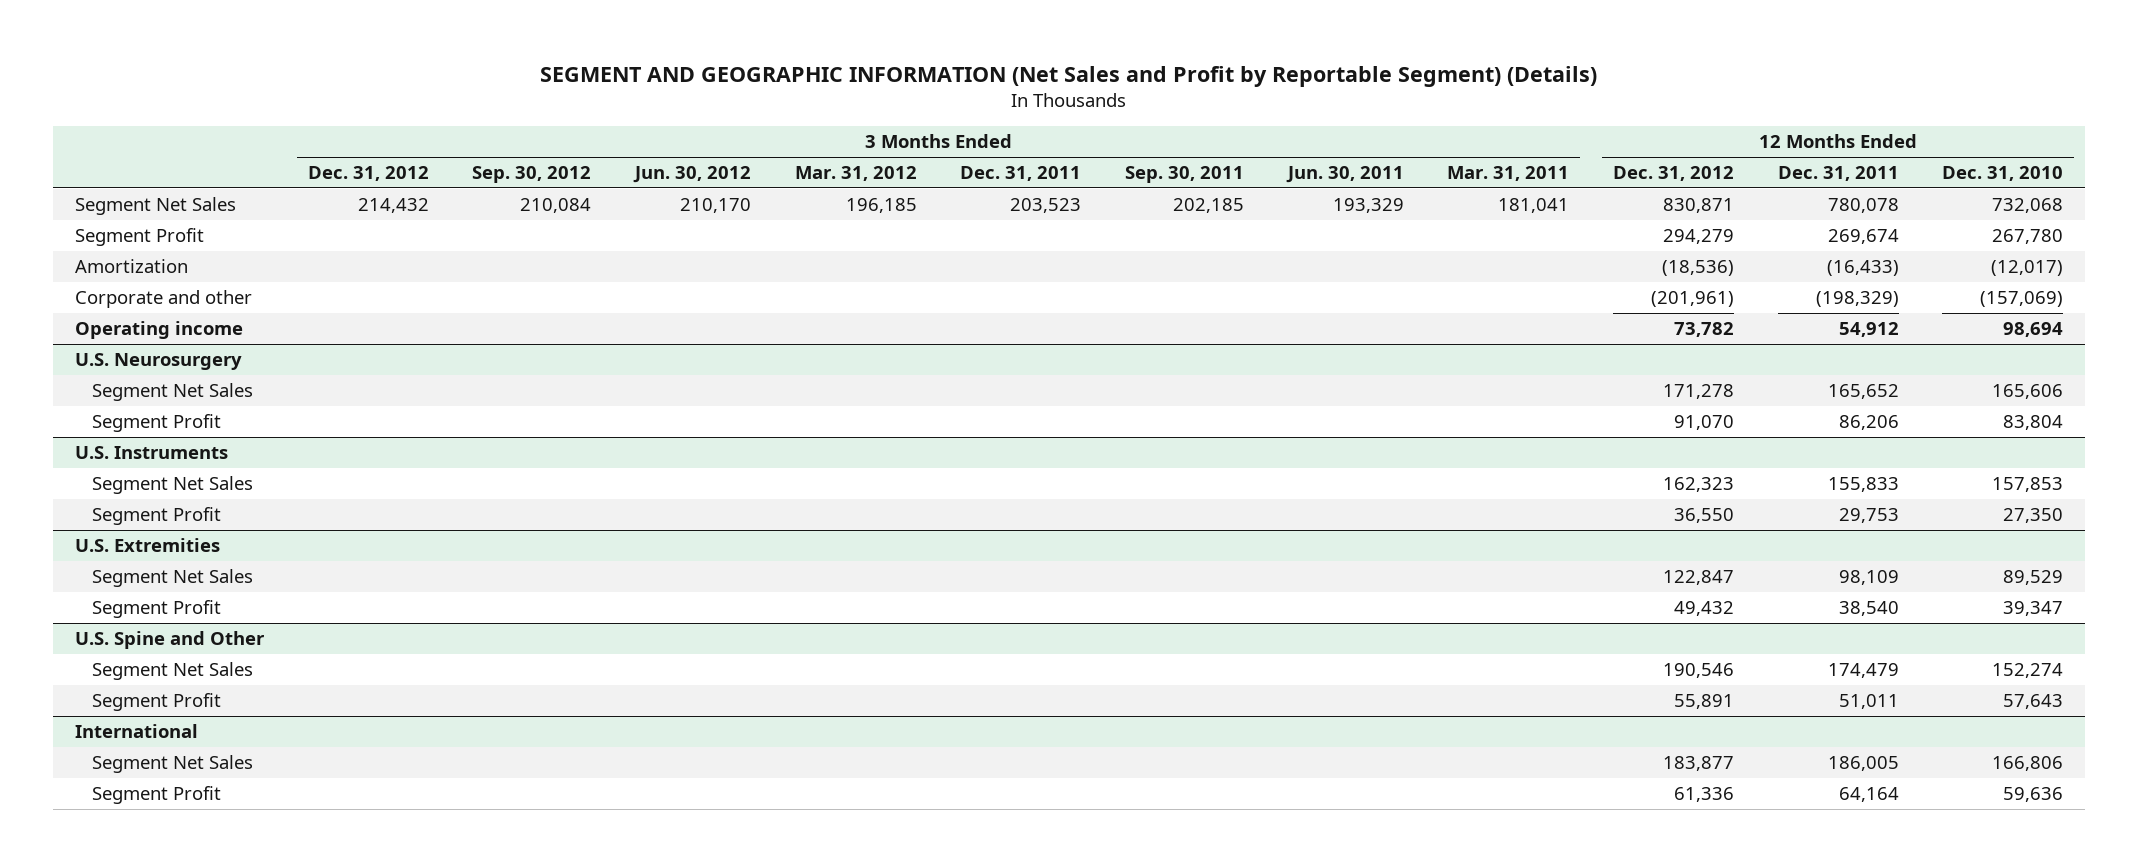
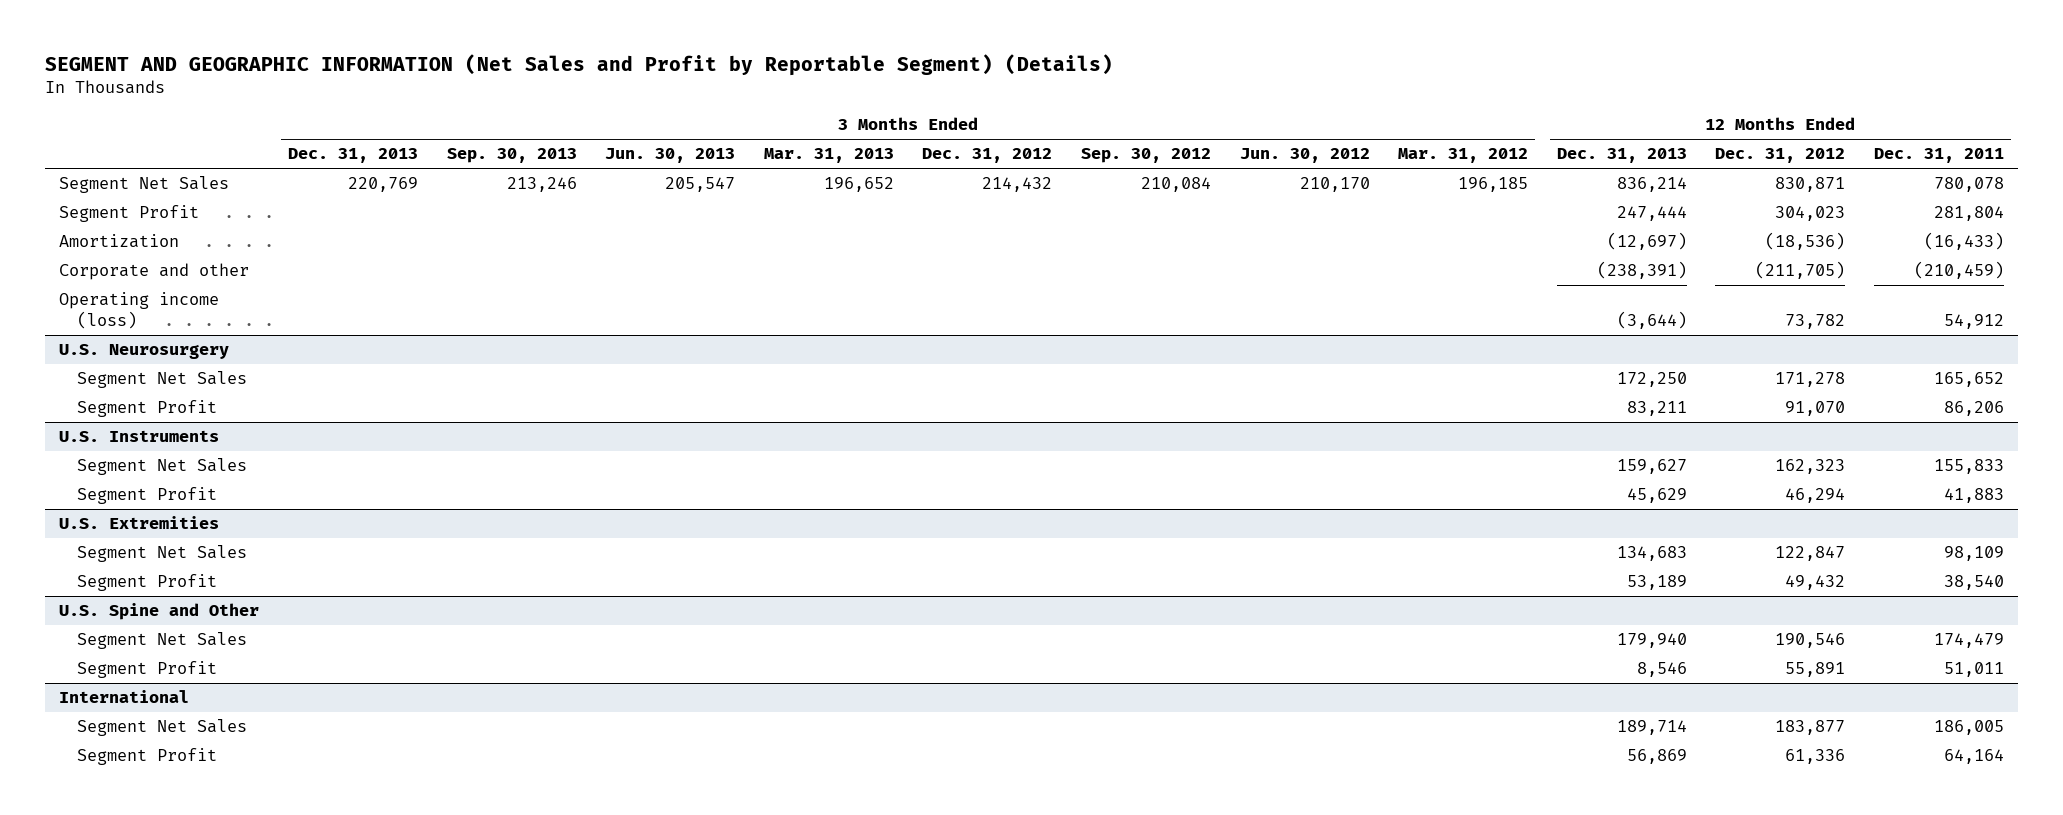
[960,166,1082,182] Dec. 31, 2011 -> none
[1125,166,1245,184] Sep. 30, 2011 -> none
[1285,166,1404,184] Jun. 30, 2011 -> none
[1447,166,1570,182] Mar. 31, 2011 -> none
[1942,166,2064,182] Dec. 31, 2010 -> none
none -> [287,148,418,164] Dec. 31, 2013
none -> [446,148,577,164] Sep. 30, 2013
none -> [605,148,736,164] Jun. 30, 2013
none -> [763,148,894,164] Mar. 31, 2013
none -> [1556,148,1687,164] Dec. 31, 2013
[1663,229,1735,245] 294,279 -> [1775,206,1846,222] 304,023
[1827,229,1899,245] 269,674 -> [1933,206,2004,222] 281,804
[1651,291,1735,308] (201,961) -> [1755,261,1846,280] (211,705)
[1815,291,1899,308] (198,329) -> [1913,261,2004,280] (210,459)
[75,321,244,340] Operating income -> [59,292,220,330] Operating income (loss)
[1674,508,1735,524] 36,550 -> [1785,488,1846,504] 46,294
[1838,508,1899,524] 29,753 -> [1943,488,2004,504] 41,883

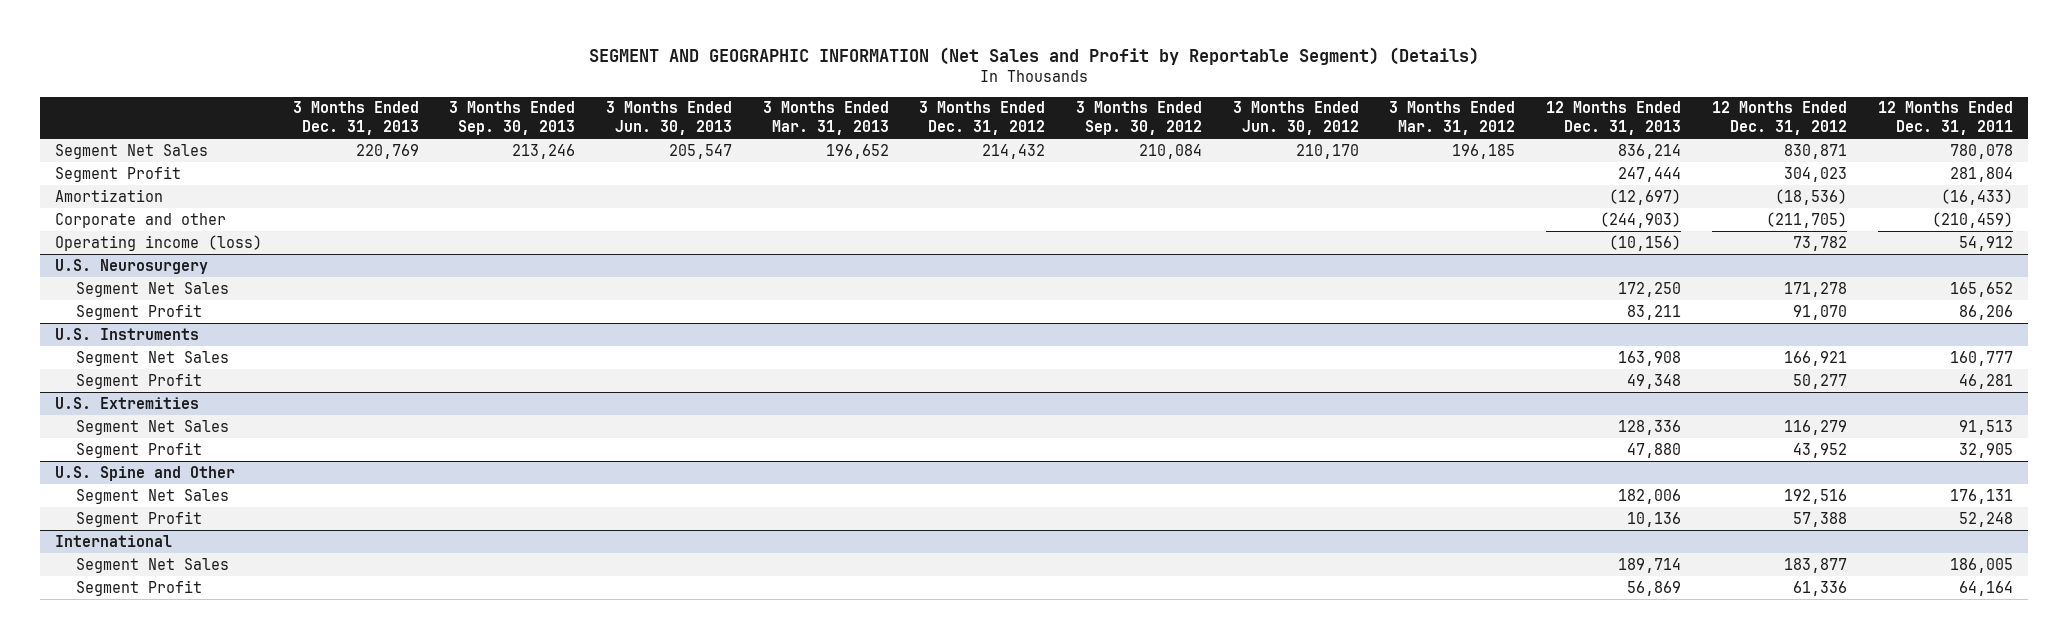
[1596,261,1687,280] (238,391) -> [1600,211,1682,228] (244,903)
[1616,311,1687,330] (3,644) -> [1609,234,1682,251] (10,156)
[1616,459,1687,475] 159,627 -> [1618,350,1682,366] 163,908
[1775,459,1846,475] 162,323 -> [1783,350,1847,366] 166,921
[1933,459,2004,475] 155,833 -> [1949,350,2013,366] 160,777
[1626,488,1687,504] 45,629 -> [1627,373,1682,389] 49,348
[1785,488,1846,504] 46,294 -> [1792,373,1847,389] 50,277
[1943,488,2004,504] 41,883 -> [1958,373,2013,389] 46,281
[1616,546,1687,562] 134,683 -> [1618,419,1682,435] 128,336
[1775,546,1846,562] 122,847 -> [1783,419,1847,435] 116,279
[1943,546,2004,562] 98,109 -> [1958,419,2013,435] 91,513
[1626,575,1687,591] 53,189 -> [1627,442,1682,458] 47,880
[1785,575,1846,591] 49,432 -> [1792,442,1847,458] 43,952
[1943,575,2004,591] 38,540 -> [1958,442,2013,458] 32,905
[1616,633,1687,649] 179,940 -> [1618,488,1682,504] 182,006
[1775,633,1846,649] 190,546 -> [1783,488,1847,504] 192,516
[1933,633,2004,649] 174,479 -> [1949,488,2013,504] 176,131
[1636,662,1687,678] 8,546 -> [1627,511,1682,527] 10,136
[1785,662,1846,678] 55,891 -> [1792,511,1847,527] 57,388
[1943,662,2004,678] 51,011 -> [1958,511,2013,527] 52,248

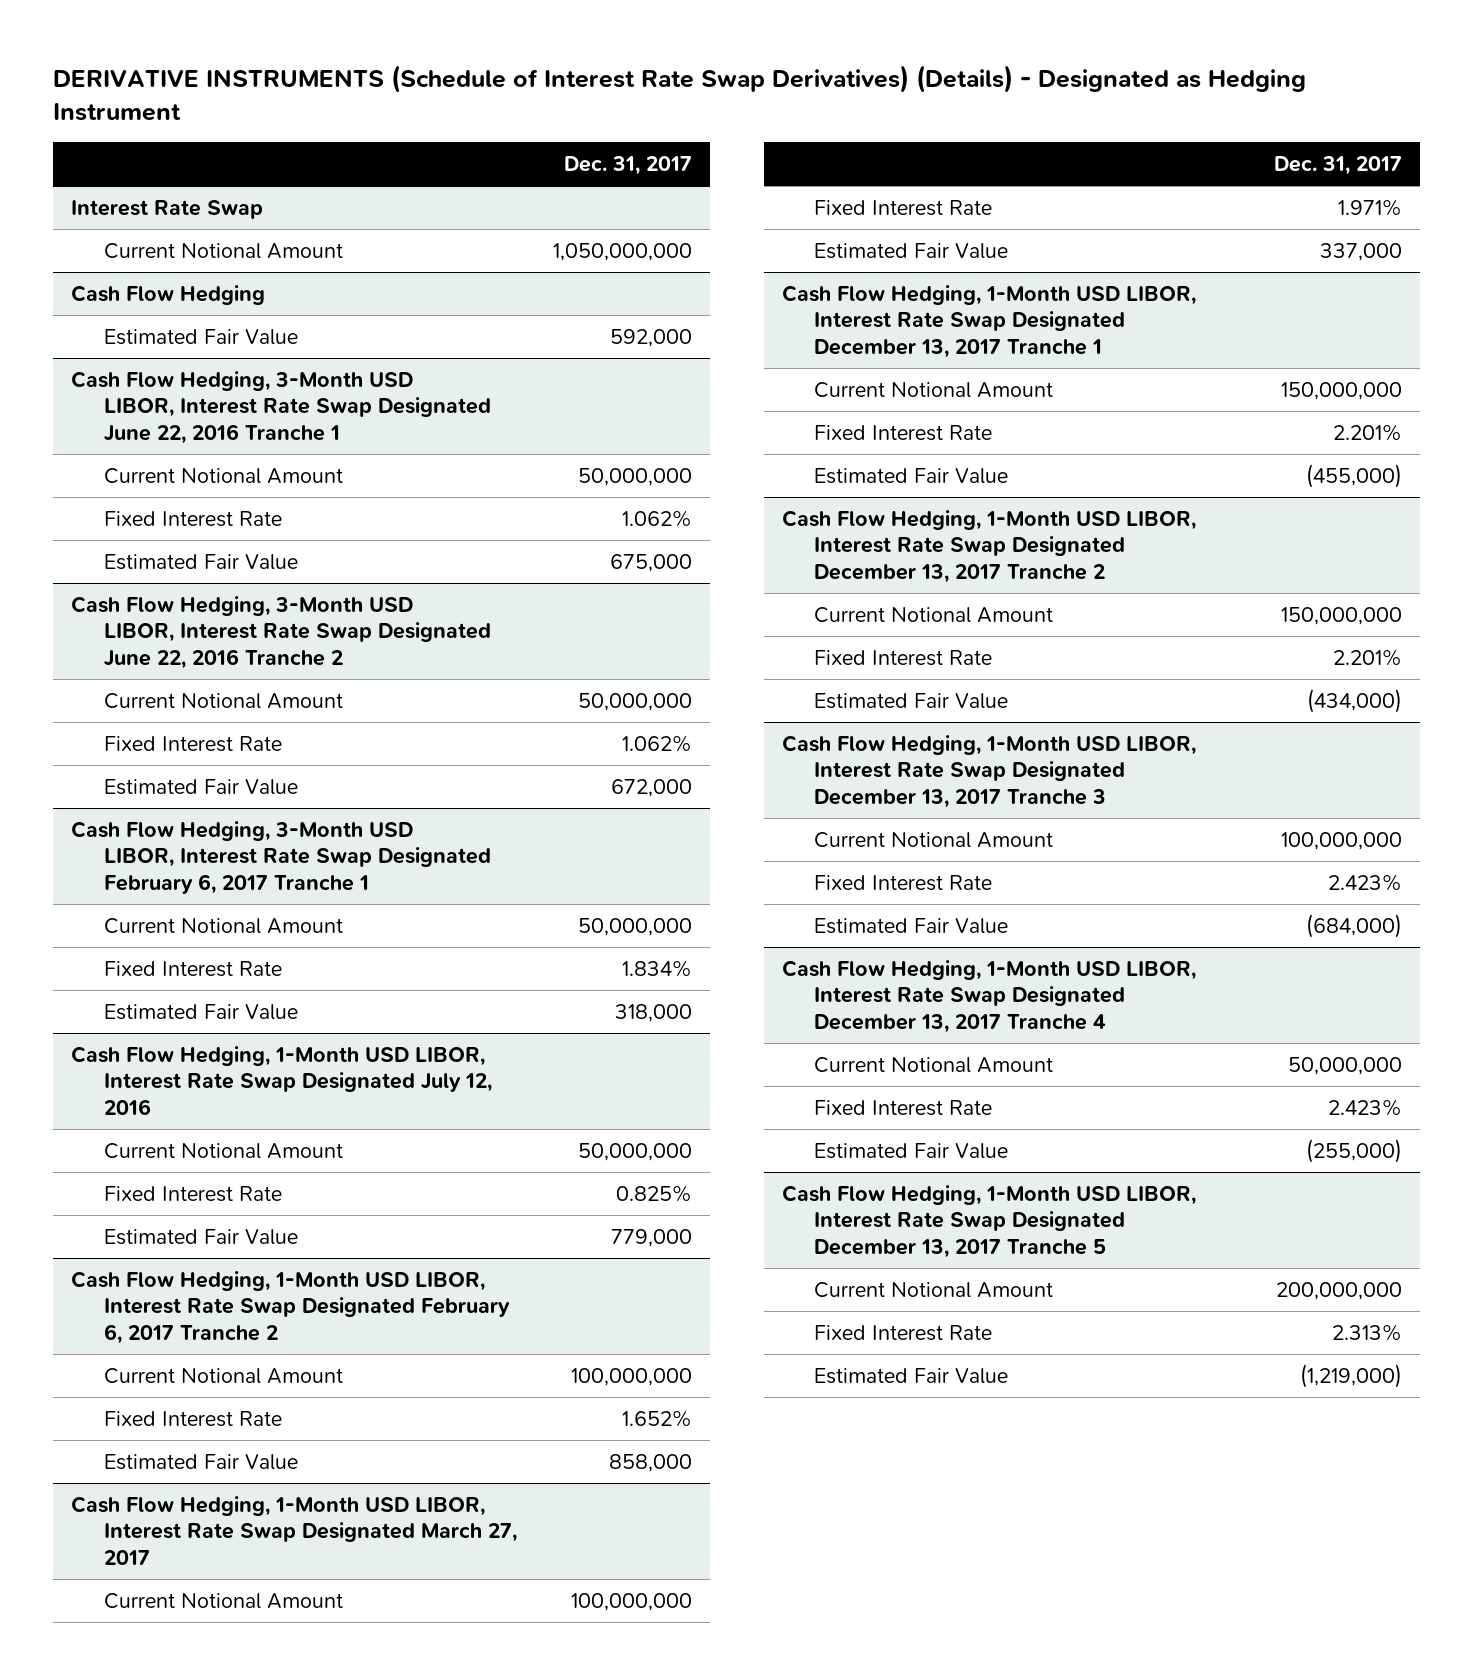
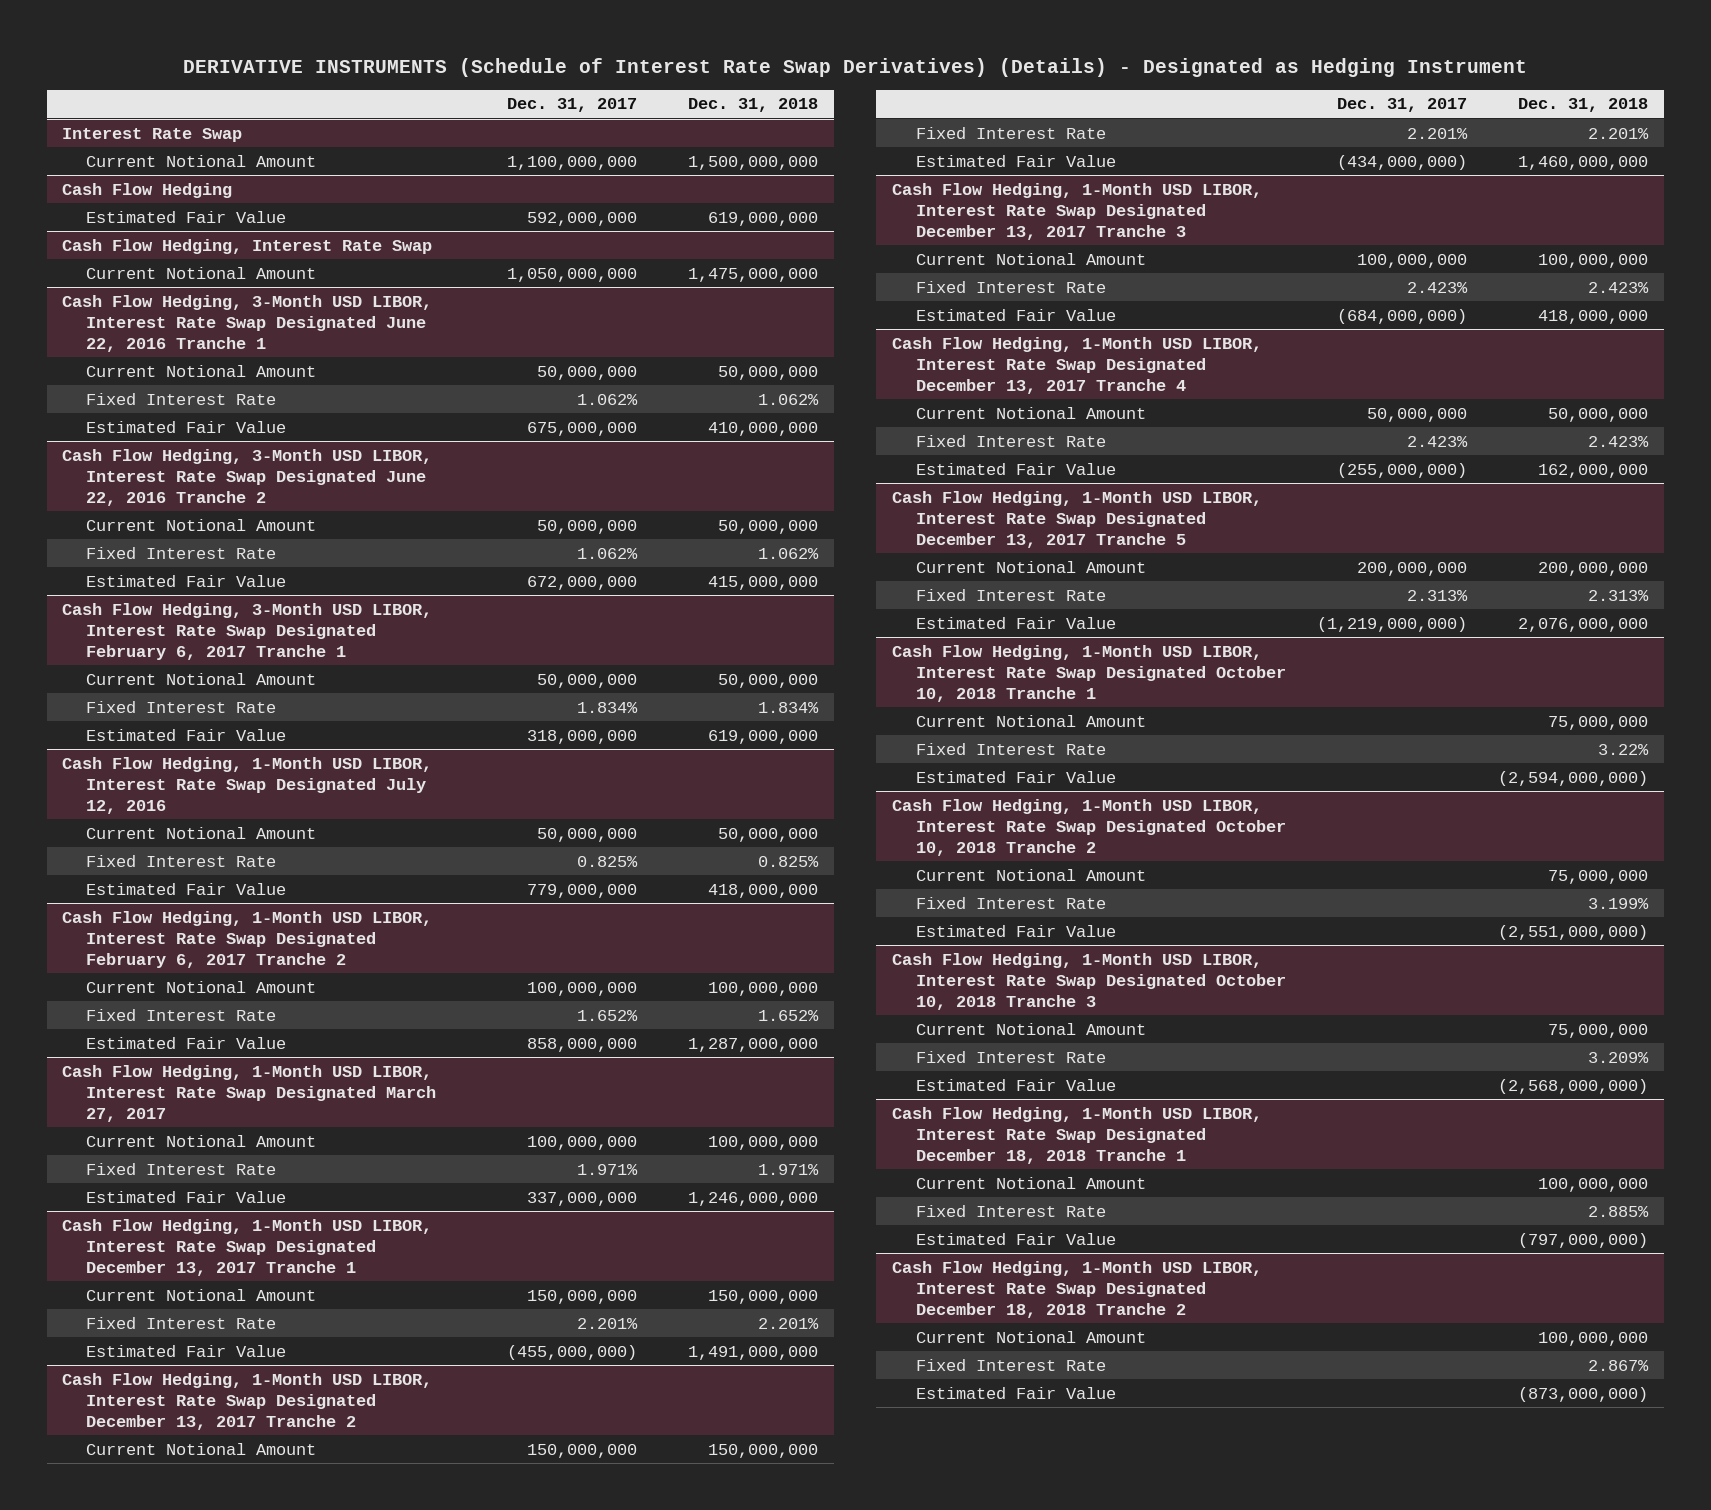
none -> [688,98,819,113] Dec. 31, 2018
[552,242,692,261] 1,050,000,000 -> [507,155,638,170] 1,100,000,000
[609,328,692,347] 592,000 -> [527,211,638,226] 592,000,000
none -> [62,238,433,254] Cash Flow Hedging, Interest Rate Swap
none -> [85,266,316,279] Current Notional Amount
[609,553,692,572] 675,000 -> [527,421,638,436] 675,000,000
[610,778,692,797] 672,000 -> [527,575,638,590] 672,000,000
[614,1003,692,1022] 318,000 -> [527,729,638,744] 318,000,000
[610,1228,692,1247] 779,000 -> [527,883,638,898] 779,000,000
[608,1453,692,1472] 858,000 -> [527,1037,638,1052] 858,000,000
[1320,242,1403,261] 337,000 -> [527,1191,638,1206] 337,000,000
[1306,463,1403,488] (455,000) -> [507,1344,638,1360] (455,000,000)
[1307,688,1403,713] (434,000) -> [1336,154,1467,170] (434,000,000)
[1306,913,1403,938] (684,000) -> [1336,308,1467,324] (684,000,000)
[1306,1138,1403,1163] (255,000) -> [1336,462,1467,478] (255,000,000)
[1300,1363,1403,1388] (1,219,000) -> [1316,616,1467,632] (1,219,000,000)
none -> [892,644,1286,702] Cash Flow Hedging, 1-Month USD LIBOR, Interest Rate Swap Designated October 10, 2018 Tranche 1
none -> [915,714,1146,727] Current Notional Amount
none -> [915,742,1106,755] Fixed Interest Rate
none -> [915,770,1116,783] Estimated Fair Value
none -> [892,798,1286,856] Cash Flow Hedging, 1-Month USD LIBOR, Interest Rate Swap Designated October 10, 2018 Tranche 2
none -> [915,868,1146,881] Current Notional Amount
none -> [915,896,1106,909] Fixed Interest Rate
none -> [915,924,1116,937] Estimated Fair Value
none -> [892,952,1286,1010] Cash Flow Hedging, 1-Month USD LIBOR, Interest Rate Swap Designated October 10, 2018 Tranche 3
none -> [915,1022,1146,1035] Current Notional Amount
none -> [915,1050,1106,1063] Fixed Interest Rate
none -> [915,1078,1116,1091] Estimated Fair Value
none -> [892,1106,1263,1164] Cash Flow Hedging, 1-Month USD LIBOR, Interest Rate Swap Designated December 18, 2018 Tranche 1
none -> [915,1176,1146,1189] Current Notional Amount
none -> [915,1204,1106,1217] Fixed Interest Rate
none -> [915,1232,1116,1245] Estimated Fair Value
none -> [892,1260,1263,1318] Cash Flow Hedging, 1-Month USD LIBOR, Interest Rate Swap Designated December 18, 2018 Tranche 2
none -> [915,1330,1146,1343] Current Notional Amount
none -> [915,1358,1106,1371] Fixed Interest Rate
none -> [915,1386,1116,1399] Estimated Fair Value

